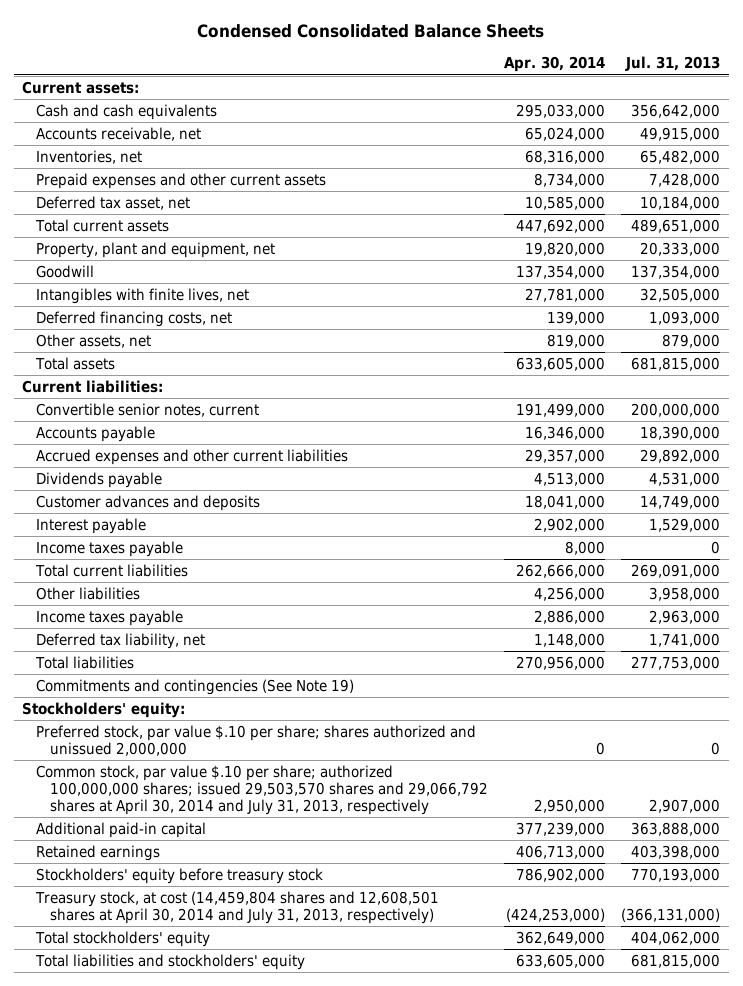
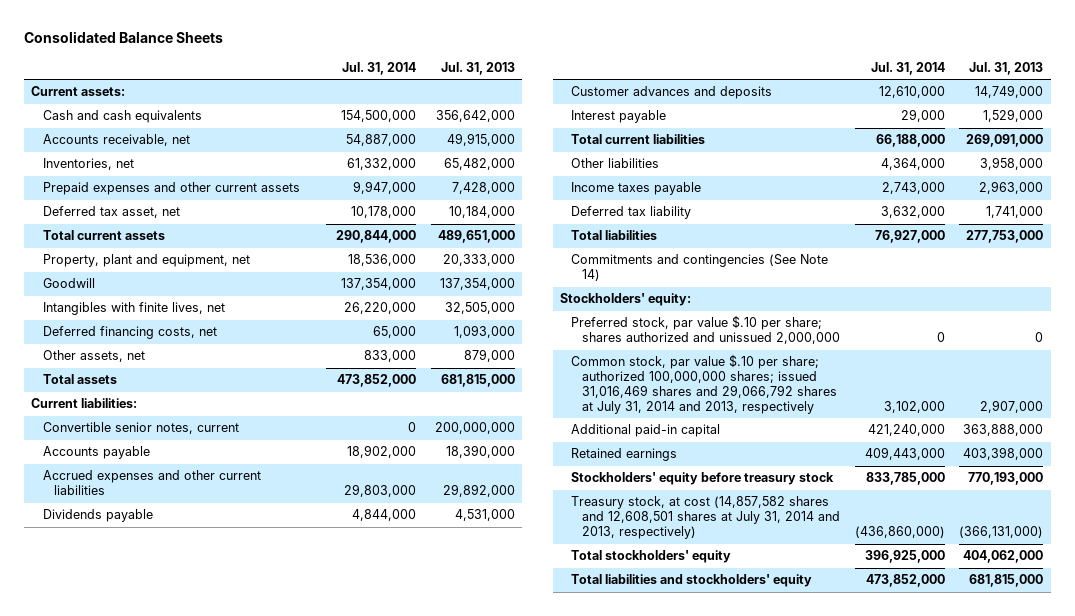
[197,23,545,38] Condensed Consolidated Balance Sheets -> [24,31,224,44] Consolidated Balance Sheets
[504,56,606,73] Apr. 30, 2014 -> none
none -> [342,62,417,76] Jul. 31, 2014
[36,540,184,557] Income taxes payable -> none
[36,632,206,649] Deferred tax liability, net -> [571,206,692,220] Deferred tax liability
[36,678,355,695] Commitments and contingencies (See Note 19) -> [571,254,829,282] Commitments and contingencies (See Note 14)
[36,764,488,815] Common stock, par value $.10 per share; authorized 100,000,000 shares; issued 29,503,570 shares and 29,066,792 shares at April 30, 2014 and July 31, 2013, respectively -> [571,354,838,415] Common stock, par value $.10 per share; authorized 100,000,000 shares; issued 31,016,469 shares and 29,066,792 shares at July 31, 2014 and 2013, respectively
[35,890,440,924] Treasury stock, at cost (14,459,804 shares and 12,608,501 shares at April 30, 2014 and July 31, 2013, respectively) -> [571,496,841,540] Treasury stock, at cost (14,857,582 shares and 12,608,501 shares at July 31, 2014 and 2013, respectively)

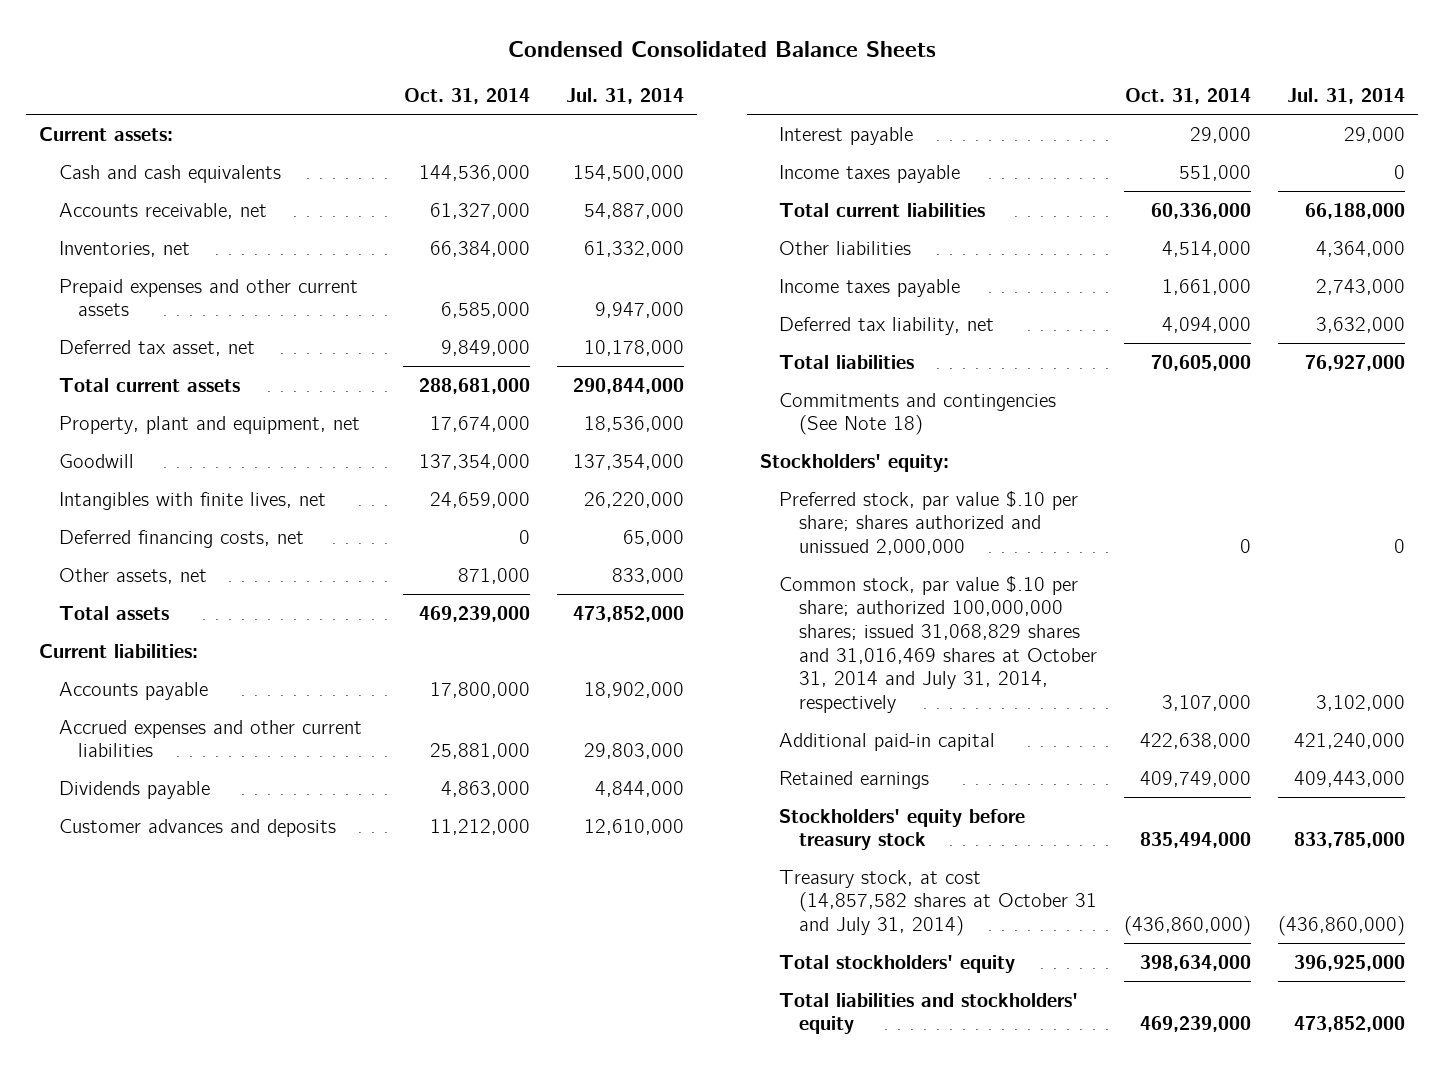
[24,31,224,44] Consolidated Balance Sheets -> [507,40,936,57] Condensed Consolidated Balance Sheets
[440,62,515,76] Jul. 31, 2013 -> none
none -> [403,88,530,105] Oct. 31, 2014
[42,422,239,435] Convertible senior notes, current -> none
none -> [779,164,961,183] Income taxes payable
[571,206,692,220] Deferred tax liability -> [779,316,995,335] Deferred tax liability, net
[571,254,829,282] Commitments and contingencies (See Note 14) -> [779,392,1057,436] Commitments and contingencies (See Note 18)
[571,354,838,415] Common stock, par value $.10 per share; authorized 100,000,000 shares; issued 31,016,469 shares and 29,066,792 shares at July 31, 2014 and 2013, respectively -> [779,575,1097,714] Common stock, par value $.10 per share; authorized 100,000,000 shares; issued 31,068,829 shares and 31,016,469 shares at October 31, 2014 and July 31, 2014, respectively
[571,496,841,540] Treasury stock, at cost (14,857,582 shares and 12,608,501 shares at July 31, 2014 and 2013, respectively) -> [779,869,1097,937] Treasury stock, at cost (14,857,582 shares at October 31 and July 31, 2014)

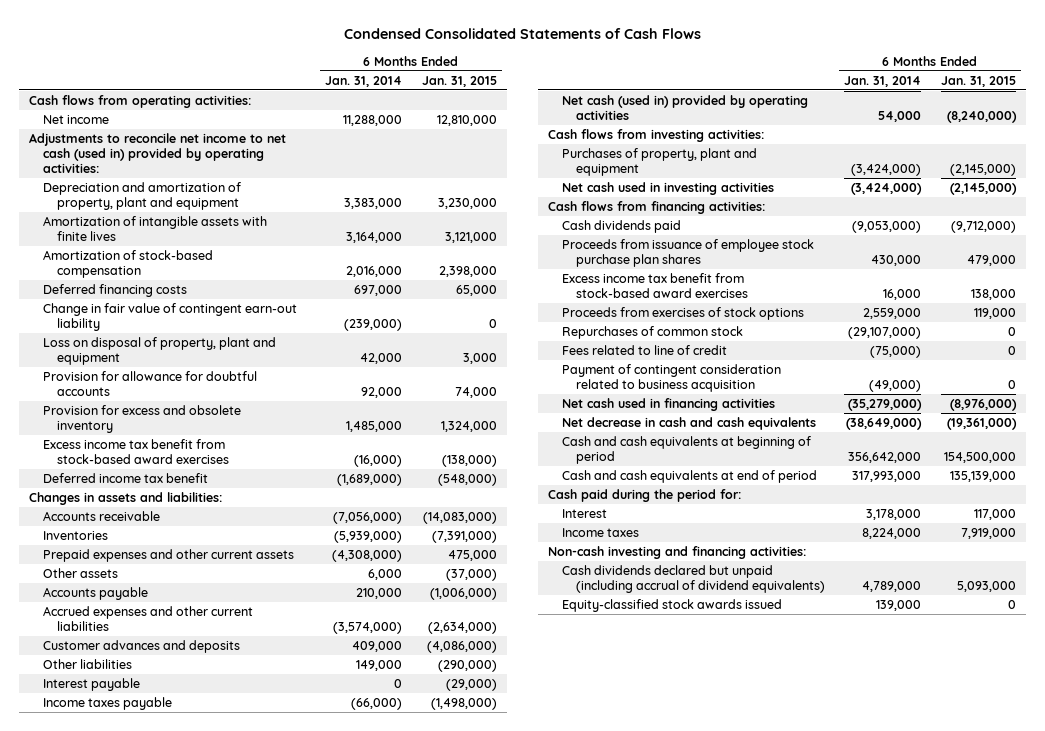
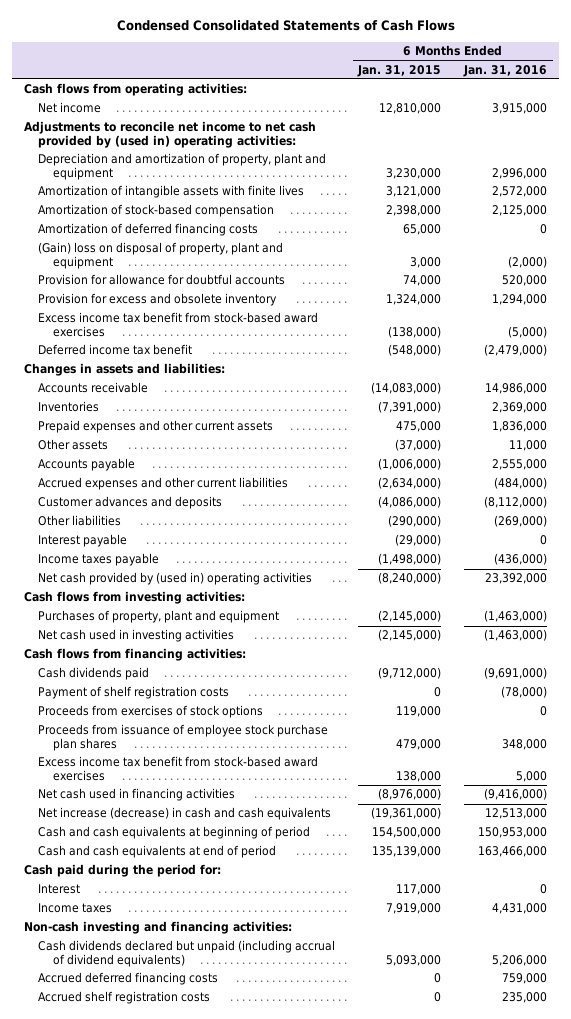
[325,75,403,87] Jan. 31, 2014 -> none
none -> [463,64,548,77] Jan. 31, 2016
[29,132,287,173] Adjustments to reconcile net income to net cash (used in) provided by operating activities: -> [23,121,316,148] Adjustments to reconcile net income to net cash provided by (used in) operating activities:
[42,302,297,331] Change in fair value of contingent earn-out liability -> none
[42,283,187,297] Deferred financing costs -> [38,223,259,237] Amortization of deferred financing costs
[42,336,276,365] Loss on disposal of property, plant and equipment -> [38,242,284,269] (Gain) loss on disposal of property, plant and equipment
[561,94,808,120] Net cash (used in) provided by operating activities -> [38,572,313,586] Net cash provided by (used in) operating activities
none -> [38,686,230,700] Payment of shelf registration costs
[561,306,804,320] Proceeds from exercises of stock options -> [38,705,264,719] Proceeds from exercises of stock options
[561,325,743,339] Repurchases of common stock -> none
[561,344,727,355] Fees related to line of credit -> none
[561,363,781,392] Payment of contingent consideration related to business acquisition -> none
[561,416,816,430] Net decrease in cash and cash equivalents -> [38,807,332,821] Net increase (decrease) in cash and cash equivalents
[561,598,782,612] Equity-classified stock awards issued -> none
none -> [38,972,219,986] Accrued deferred financing costs
none -> [38,991,211,1005] Accrued shelf registration costs

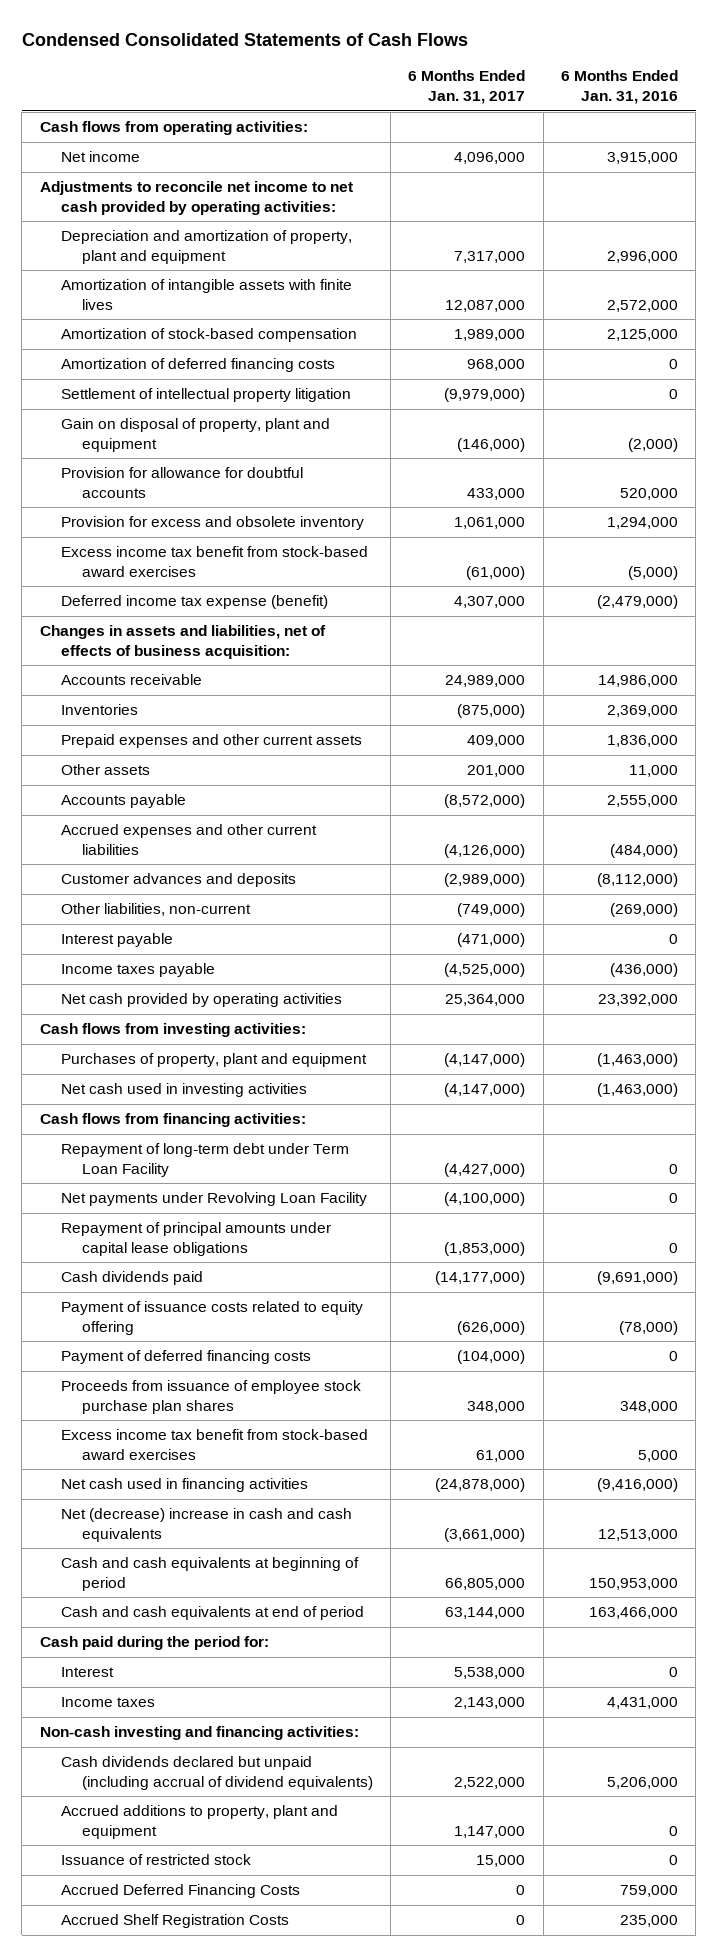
[357,64,442,77] Jan. 31, 2015 -> none
none -> [408,70,526,105] 6 Months Ended Jan. 31, 2017
[23,121,316,148] Adjustments to reconcile net income to net cash provided by (used in) operating activities: -> [39,181,353,215] Adjustments to reconcile net income to net cash provided by operating activities:
none -> [60,388,351,403] Settlement of intellectual property litigation
[38,242,284,269] (Gain) loss on disposal of property, plant and equipment -> [60,418,330,452] Gain on disposal of property, plant and equipment
[38,344,193,356] Deferred income tax benefit -> [60,595,328,610] Deferred income tax expense (benefit)
[23,363,225,377] Changes in assets and liabilities: -> [39,625,326,659] Changes in assets and liabilities, net of effects of business acquisition:
[38,515,122,527] Other liabilities -> [60,903,251,917] Other liabilities, non-current
[38,572,313,586] Net cash provided by (used in) operating activities -> [60,993,342,1008] Net cash provided by operating activities
none -> [60,1143,349,1177] Repayment of long-term debt under Term Loan Facility
none -> [60,1192,367,1207] Net payments under Revolving Loan Facility
none -> [60,1222,331,1256] Repayment of principal amounts under capital lease obligations
[38,705,264,719] Proceeds from exercises of stock options -> none
[38,686,230,700] Payment of shelf registration costs -> [60,1301,363,1335] Payment of issuance costs related to equity offering
none -> [60,1350,311,1365] Payment of deferred financing costs
[38,807,332,821] Net increase (decrease) in cash and cash equivalents -> [60,1508,352,1542] Net (decrease) increase in cash and cash equivalents
none -> [60,1805,338,1839] Accrued additions to property, plant and equipment
none -> [60,1854,251,1866] Issuance of restricted stock
[38,972,219,986] Accrued deferred financing costs -> [60,1884,300,1899] Accrued Deferred Financing Costs
[38,991,211,1005] Accrued shelf registration costs -> [60,1914,289,1929] Accrued Shelf Registration Costs

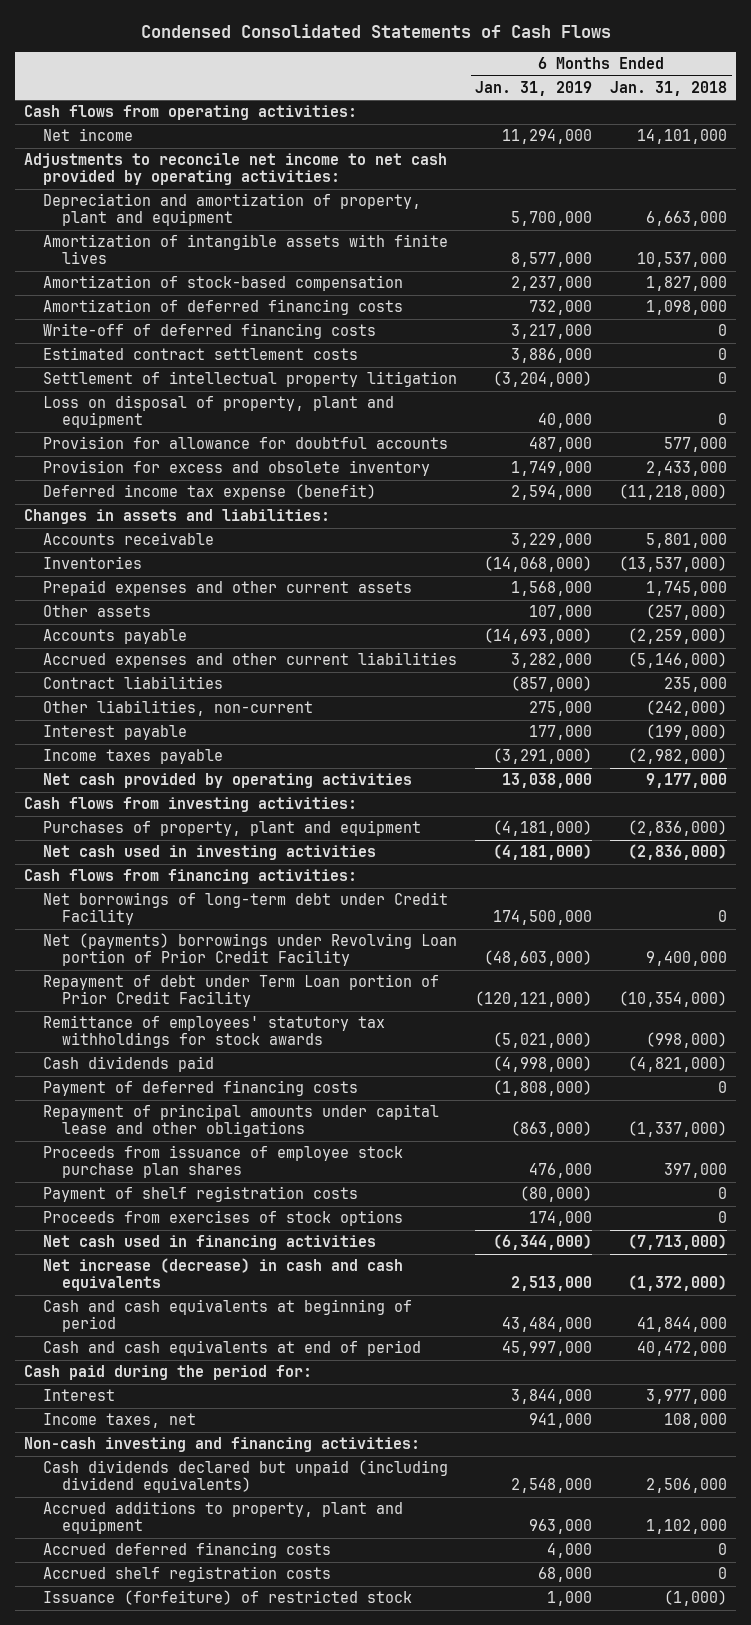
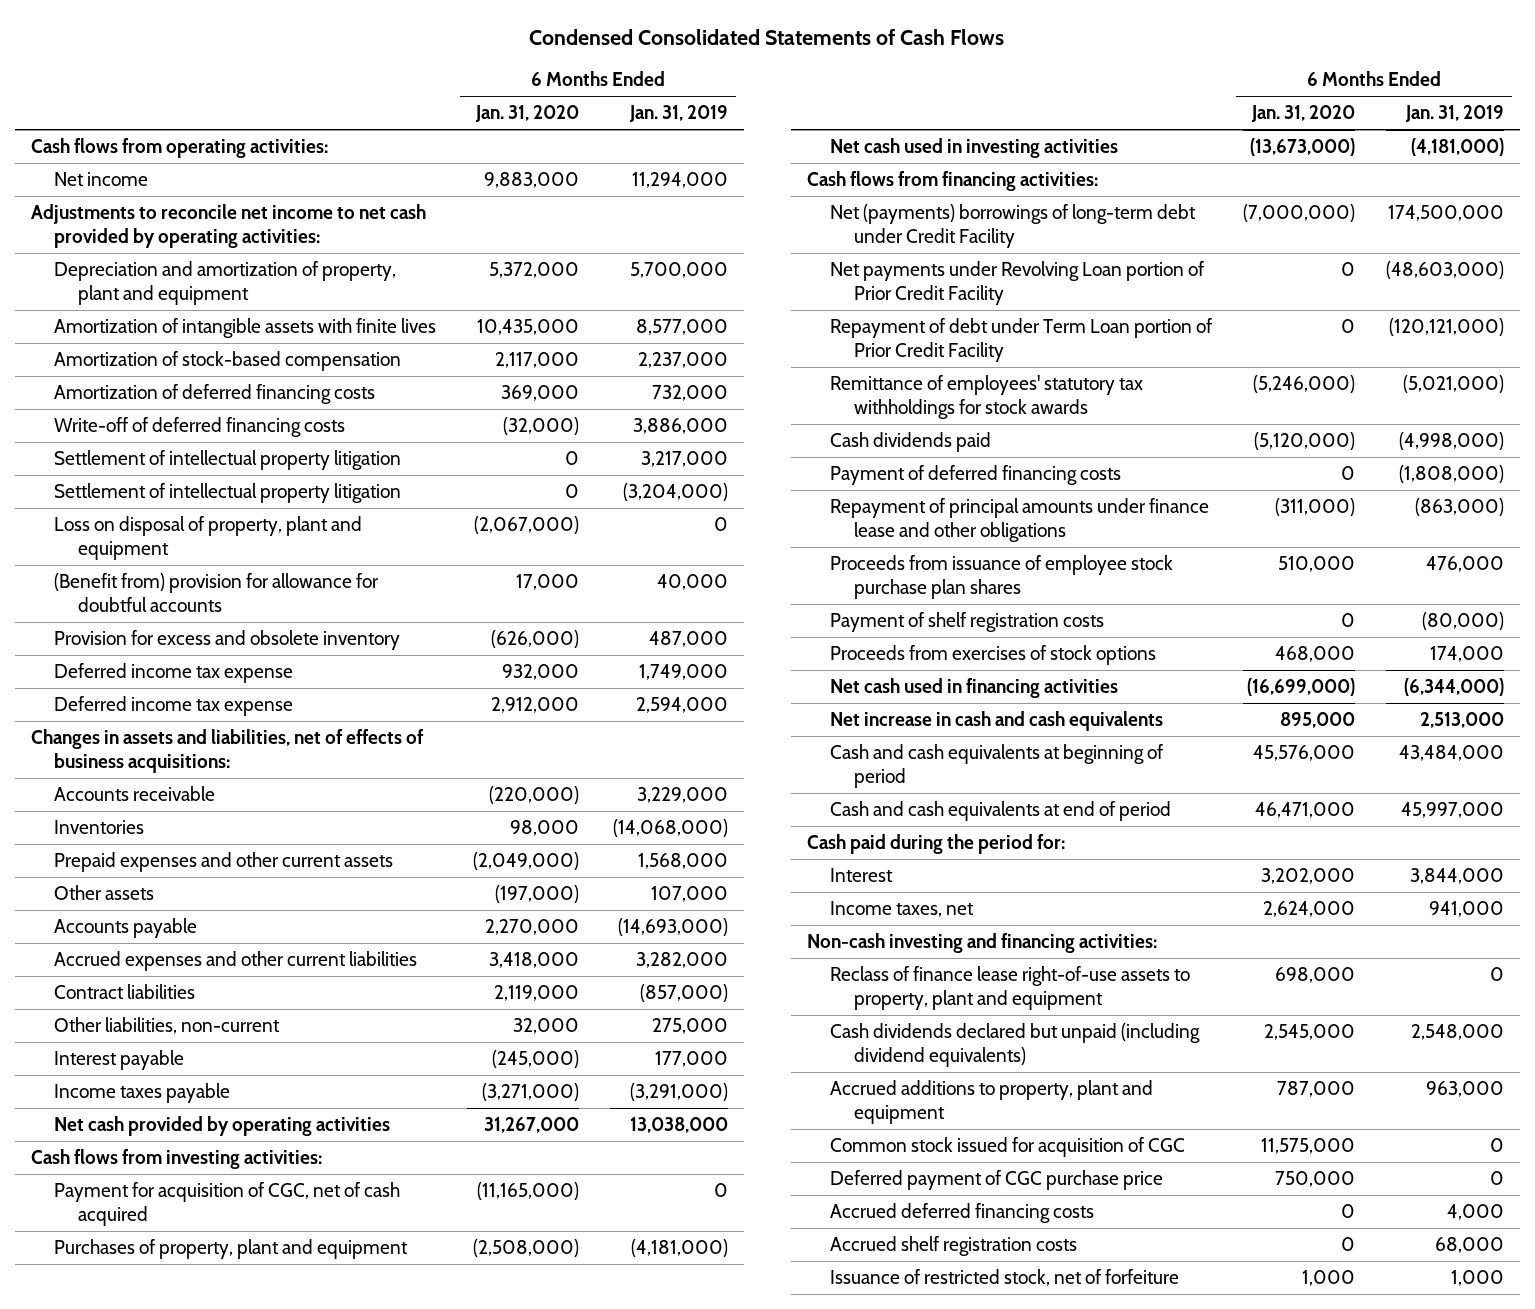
[610,80,728,96] Jan. 31, 2018 -> none
none -> [475,105,580,123] Jan. 31, 2020
[43,347,359,361] Estimated contract settlement costs -> none
[511,324,593,340] 3,217,000 -> [633,418,729,435] 3,886,000
none -> [54,450,402,471] Settlement of intellectual property litigation
[538,413,593,429] 40,000 -> [714,517,729,532] 0
none -> [54,573,380,612] (Benefit from) provision for allowance for doubtful accounts
[43,436,449,450] Provision for allowance for doubtful accounts -> [54,630,401,651] Provision for excess and obsolete inventory
[43,460,431,477] Provision for excess and obsolete inventory -> [54,663,294,684] Deferred income tax expense
[43,484,377,501] Deferred income tax expense (benefit) -> [54,696,294,717] Deferred income tax expense
[24,509,331,525] Changes in assets and liabilities: -> [30,729,424,773] Changes in assets and liabilities, net of effects of business acquisitions:
none -> [54,1182,401,1226] Payment for acquisition of CGC, net of cash acquired
[43,892,449,926] Net borrowings of long-term debt under Credit Facility -> [830,204,1197,248] Net (payments) borrowings of long-term debt under Credit Facility
[43,933,458,967] Net (payments) borrowings under Revolving Loan portion of Prior Credit Facility -> [830,261,1206,305] Net payments under Revolving Loan portion of Prior Credit Facility
[43,1104,440,1138] Repayment of principal amounts under capital lease and other obligations -> [830,498,1210,542] Repayment of principal amounts under finance lease and other obligations
[43,1258,404,1292] Net increase (decrease) in cash and cash equivalents -> [830,711,1164,732] Net increase in cash and cash equivalents
none -> [830,966,1191,1010] Reclass of finance lease right-of-use assets to property, plant and equipment
none -> [830,1137,1186,1158] Common stock issued for acquisition of CGC
none -> [830,1170,1164,1191] Deferred payment of CGC purchase price
[43,1590,413,1606] Issuance (forfeiture) of restricted stock -> [830,1269,1180,1287] Issuance of restricted stock, net of forfeiture

